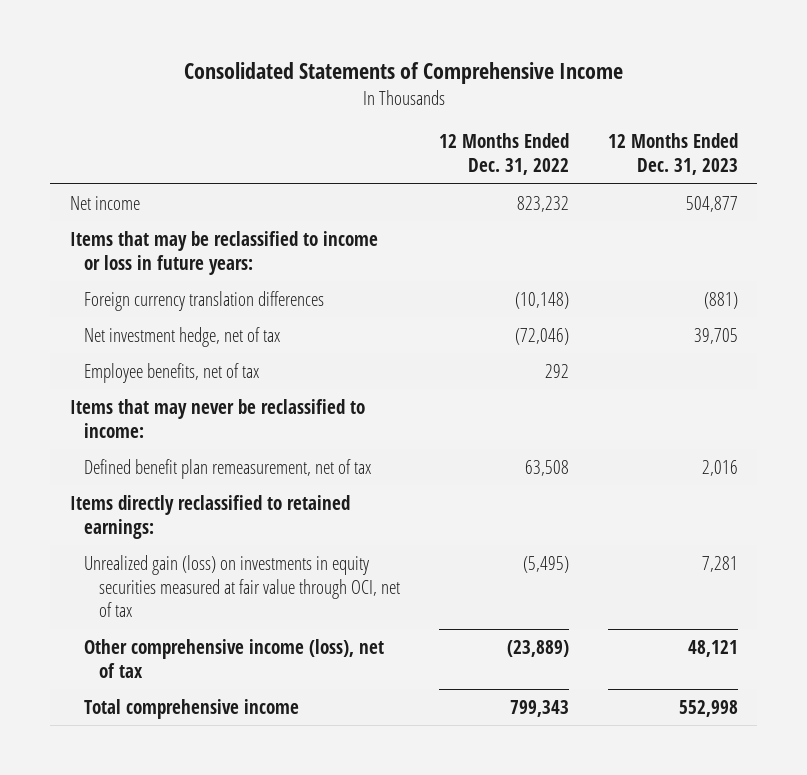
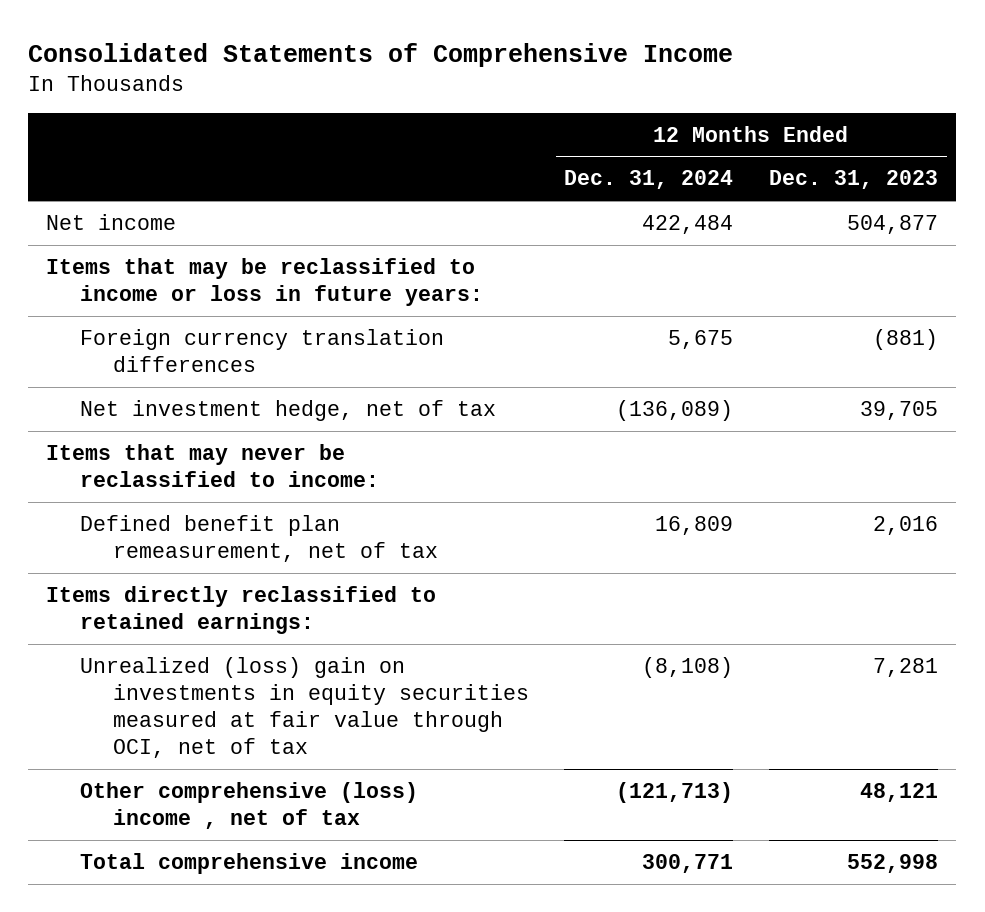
[439,133,570,176] 12 Months Ended Dec. 31, 2022 -> none
none -> [564,170,734,190] Dec. 31, 2024
[84,362,260,383] Employee benefits, net of tax -> none
[84,554,401,618] Unrealized gain (loss) on investments in equity securities measured at fair value through OCI, net of tax -> [79,656,529,759] Unrealized (loss) gain on investments in equity securities measured at fair value through OCI, net of tax
[84,638,385,678] Other comprehensive income (loss), net of tax -> [79,781,418,830] Other comprehensive (loss) income , net of tax

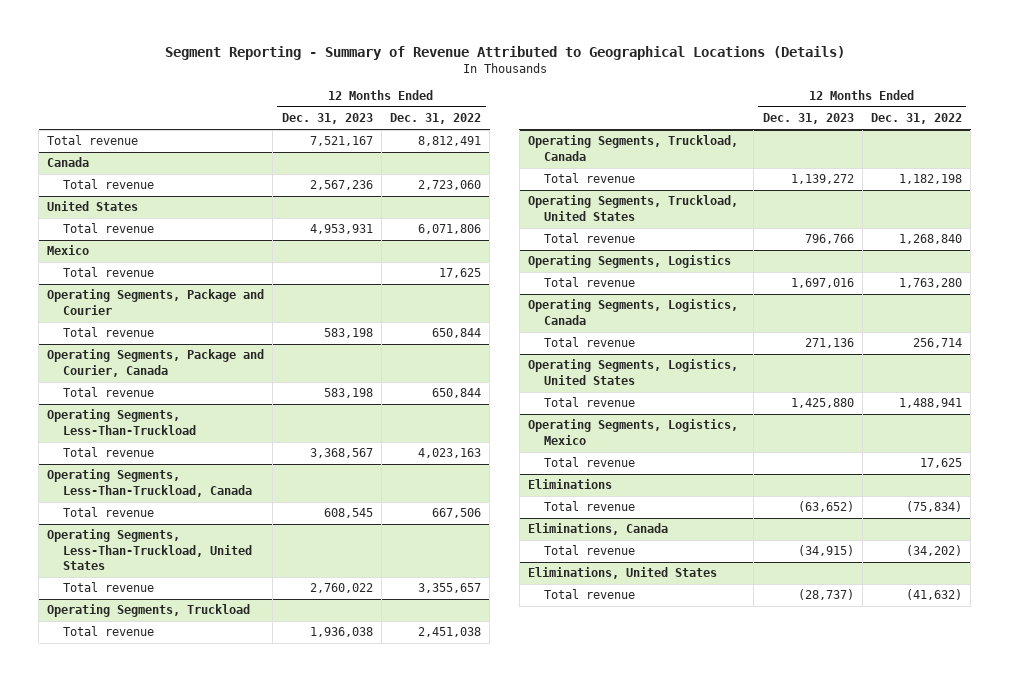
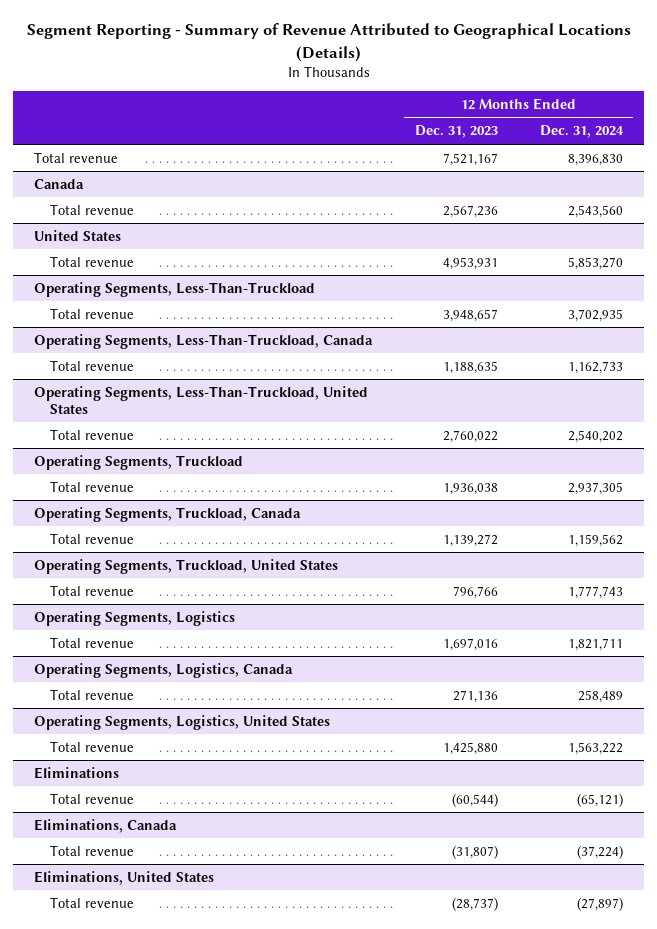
[390,113,482,125] Dec. 31, 2022 -> none
none -> [539,125,624,139] Dec. 31, 2024
[47,245,90,256] Mexico -> none
[62,267,154,278] Total revenue -> none
[47,289,265,315] Operating Segments, Package and Courier -> none
[62,327,154,338] Total revenue -> none
[47,349,265,377] Operating Segments, Package and Courier, Canada -> none
[62,387,154,398] Total revenue -> none
[309,448,373,459] 3,368,567 -> [442,308,498,322] 3,948,657
[323,508,373,519] 608,545 -> [442,360,498,374] 1,188,635
[528,419,739,445] Operating Segments, Logistics, Mexico -> none
[543,457,635,468] Total revenue -> none
[797,501,854,513] (63,652) -> [451,792,498,807] (60,544)
[797,545,854,557] (34,915) -> [451,844,498,859] (31,807)

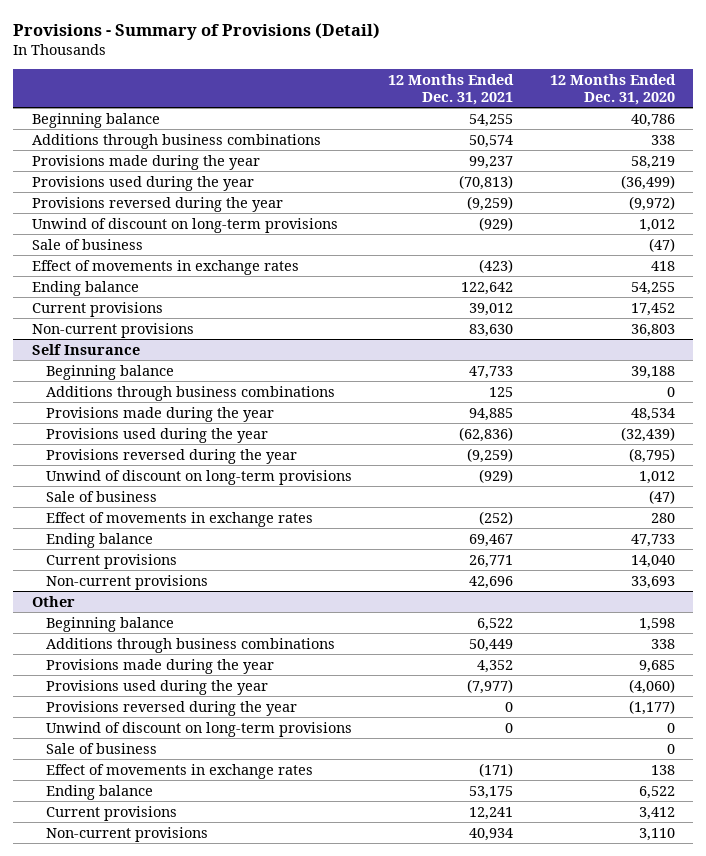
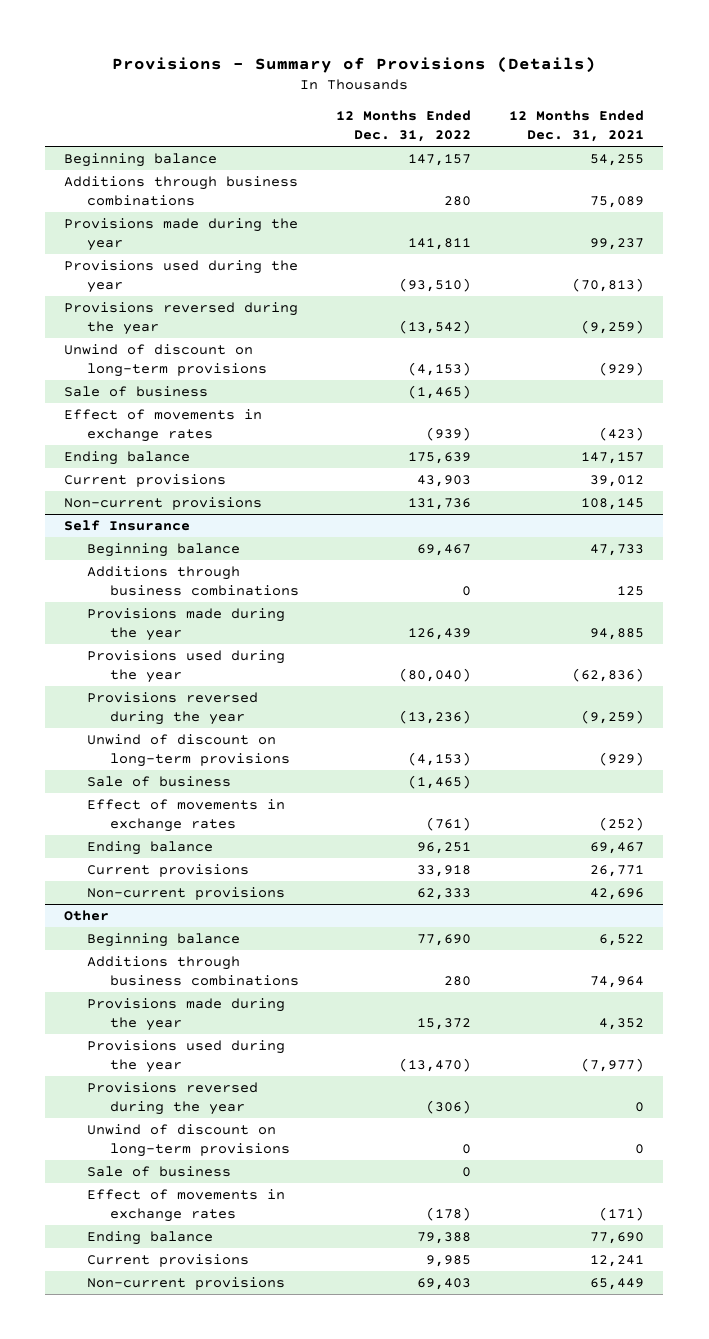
[13,22,381,40] Provisions - Summary of Provisions (Detail) -> [112,56,597,73] Provisions - Summary of Provisions (Details)
[549,74,676,106] 12 Months Ended Dec. 31, 2020 -> none
none -> [336,110,472,143] 12 Months Ended Dec. 31, 2022
[469,134,514,148] 50,574 -> [590,195,645,208] 75,089
[461,281,514,295] 122,642 -> [581,451,645,464] 147,157
[469,323,514,337] 83,630 -> [581,497,645,510] 108,145
[469,638,514,652] 50,449 -> [590,975,645,988] 74,964
[469,785,514,799] 53,175 -> [590,1231,645,1244] 77,690
[469,827,514,841] 40,934 -> [590,1277,645,1290] 65,449

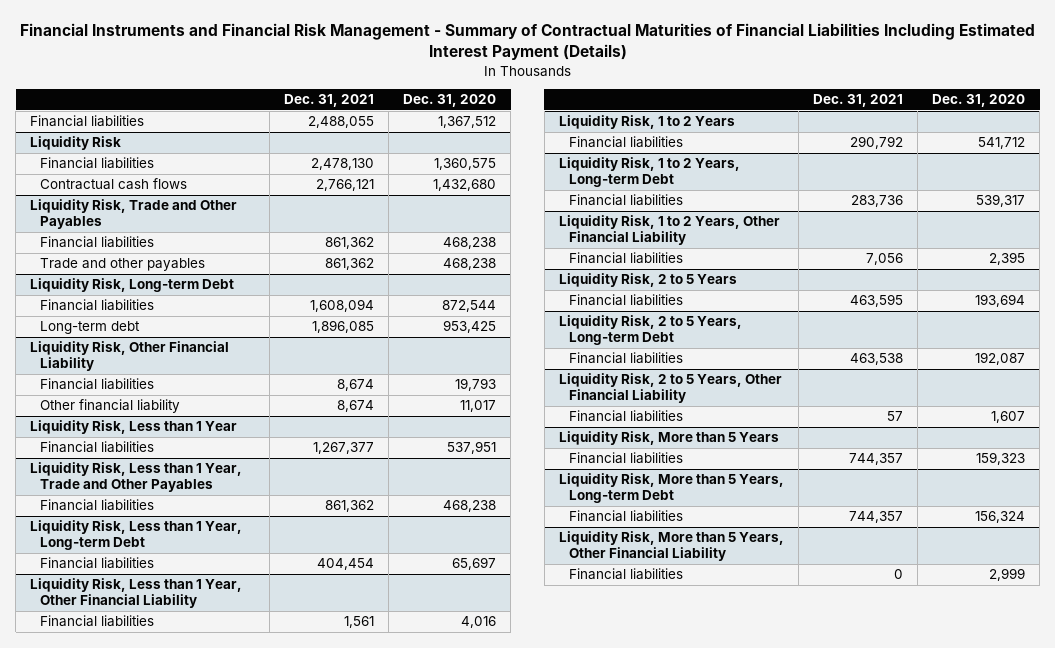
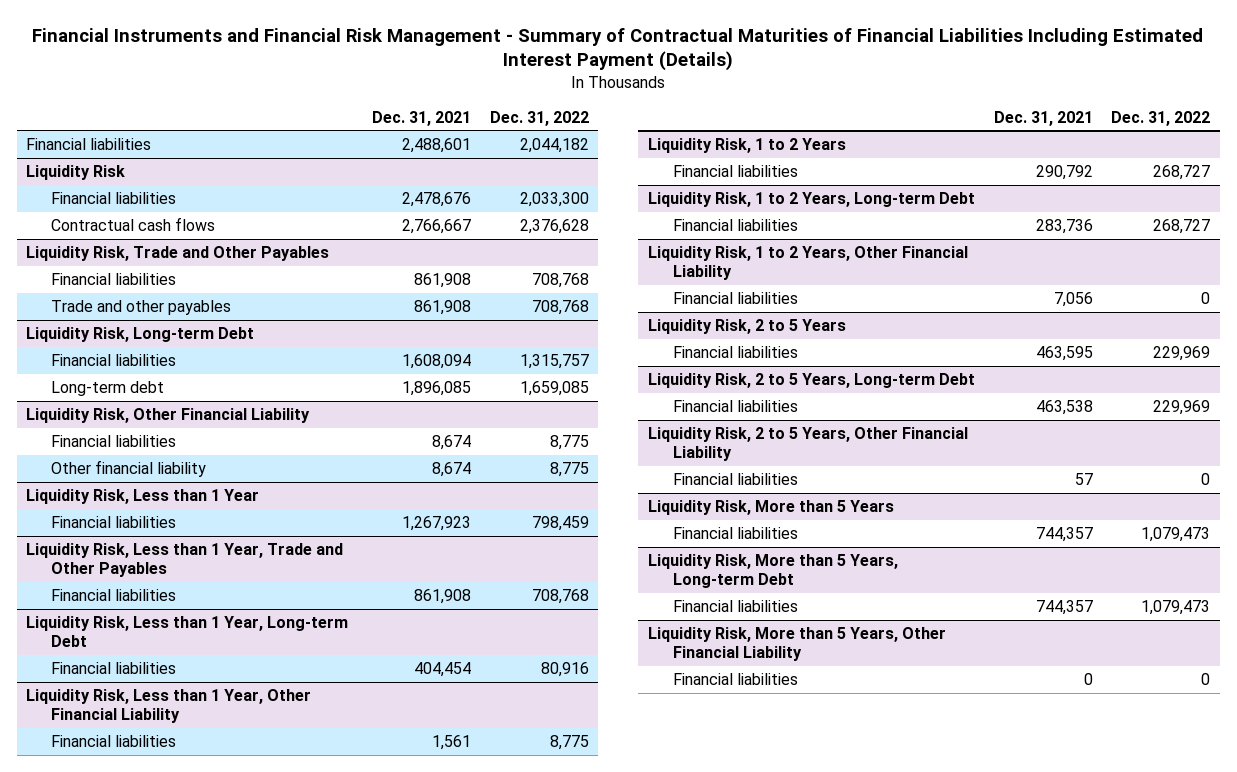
[403,94,497,108] Dec. 31, 2020 -> none
none -> [489,110,589,126] Dec. 31, 2022
[308,116,375,129] 2,488,055 -> [402,137,472,153] 2,488,601
[311,158,375,171] 2,478,130 -> [402,191,472,207] 2,478,676
[316,179,375,192] 2,766,121 -> [402,218,472,234] 2,766,667
[325,237,375,250] 861,362 -> [414,272,472,288] 861,908
[325,258,375,271] 861,362 -> [414,299,472,315] 861,908
[313,442,375,455] 1,267,377 -> [402,515,472,531] 1,267,923
[325,500,375,513] 861,362 -> [414,588,472,604] 861,908

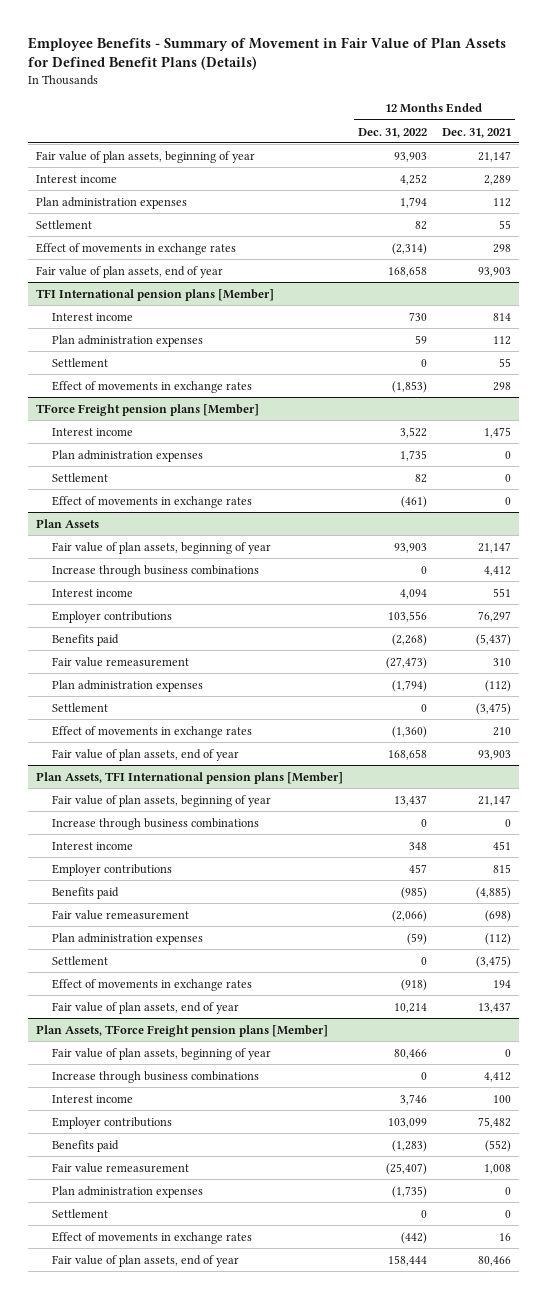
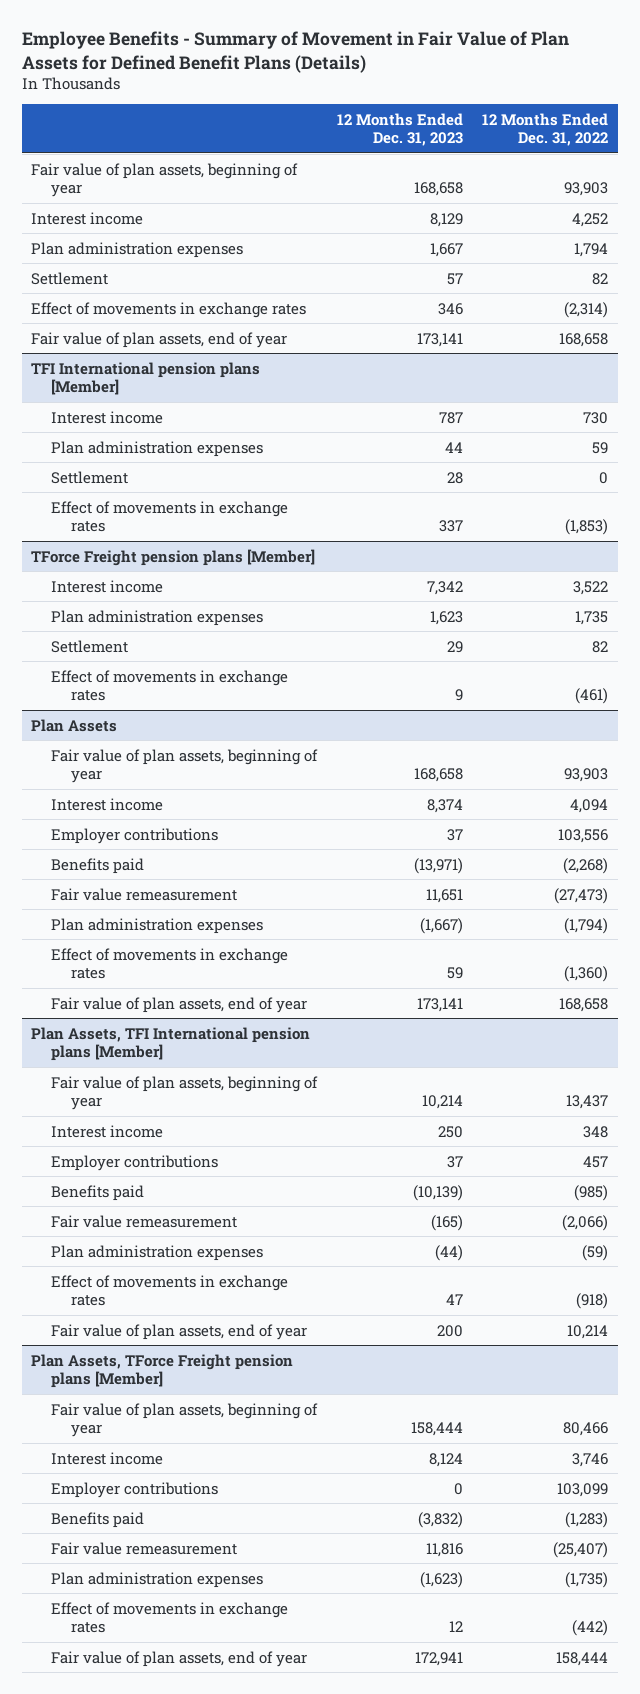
[442,127,512,138] Dec. 31, 2021 -> none
none -> [336,112,463,147] 12 Months Ended Dec. 31, 2023
[52,564,260,577] Increase through business combinations -> none
[52,702,109,712] Settlement -> none
[52,817,260,830] Increase through business combinations -> none
[52,955,109,965] Settlement -> none
[52,1070,260,1083] Increase through business combinations -> none
[52,1208,109,1218] Settlement -> none

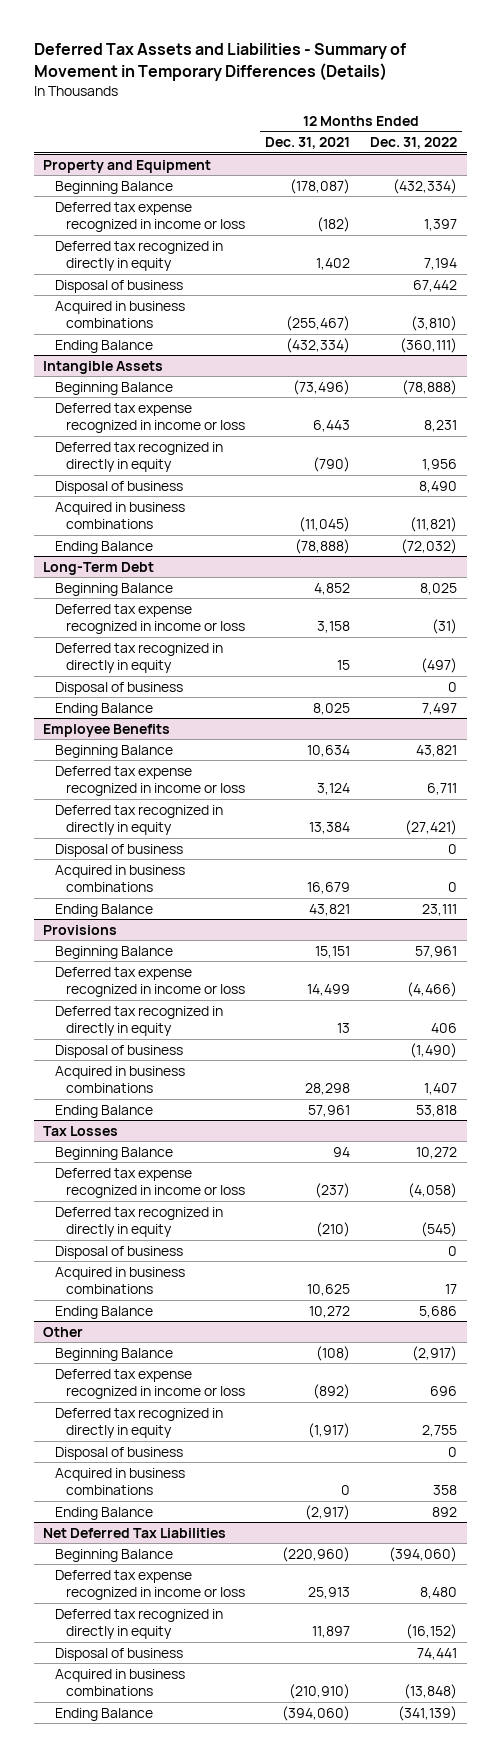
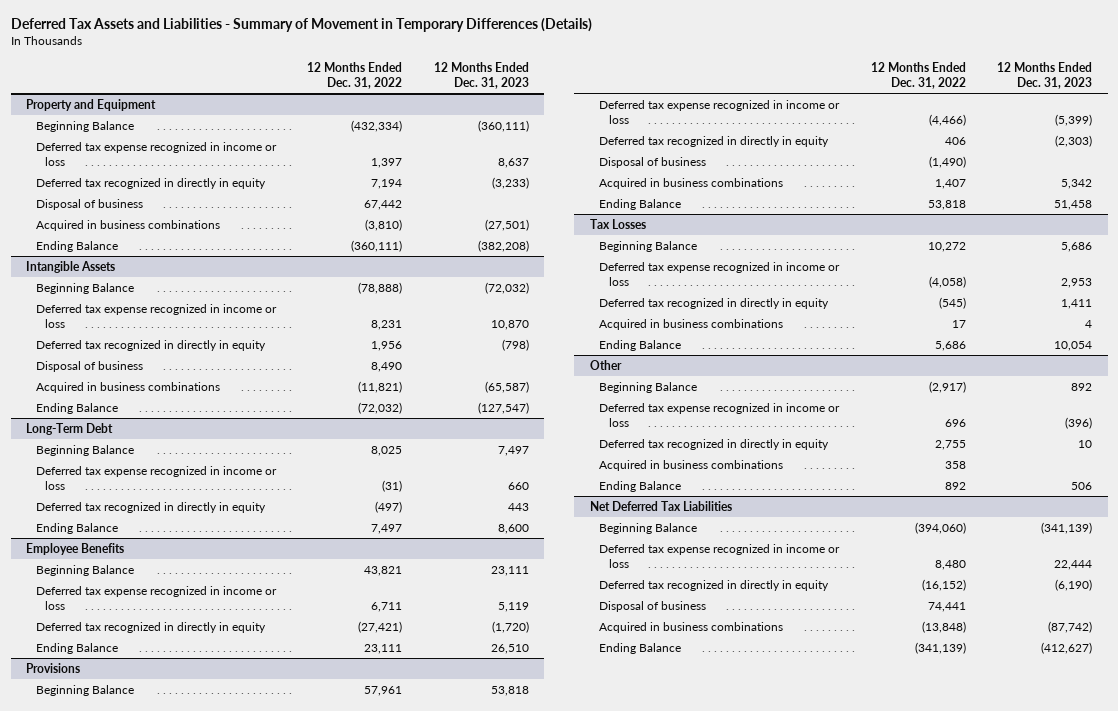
[265,136,351,149] Dec. 31, 2021 -> none
none -> [433,61,529,89] 12 Months Ended Dec. 31, 2023
[54,681,183,695] Disposal of business -> none
[54,843,183,857] Disposal of business -> none
[54,864,185,893] Acquired in business combinations -> none
[54,1245,183,1259] Disposal of business -> none
[54,1446,183,1460] Disposal of business -> none

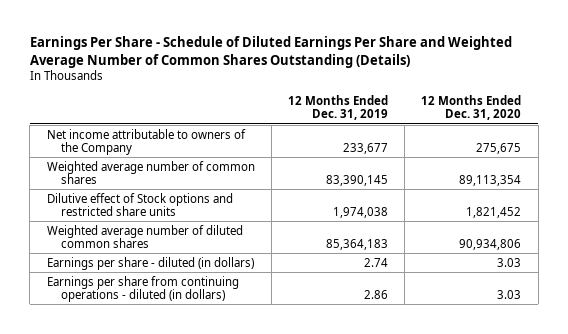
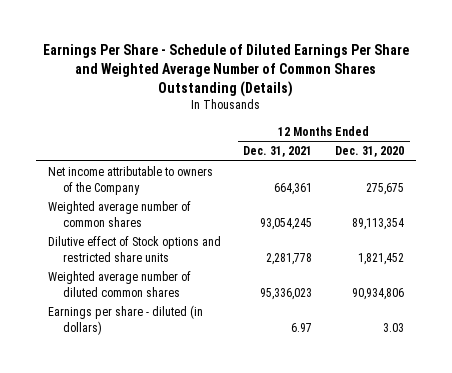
[288,95,389,121] 12 Months Ended Dec. 31, 2019 -> none
none -> [243,146,313,158] Dec. 31, 2021
[46,275,239,302] Earnings per share from continuing operations - diluted (in dollars) -> none

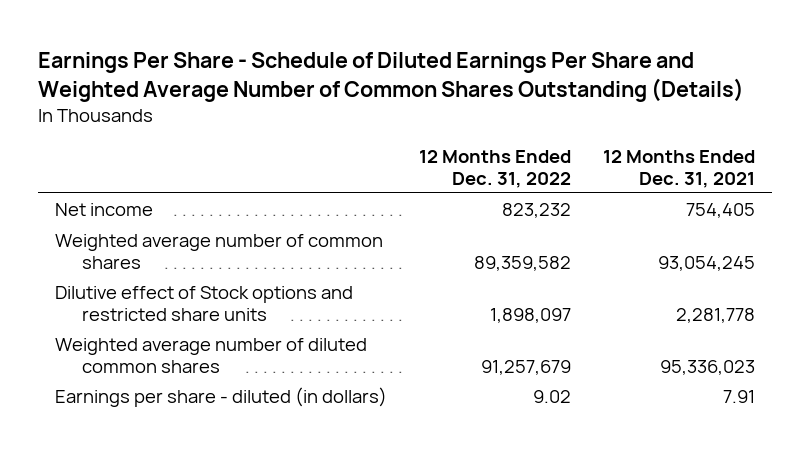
[335,146,405,158] Dec. 31, 2020 -> none
none -> [418,149,571,188] 12 Months Ended Dec. 31, 2022
[47,166,213,195] Net income attributable to owners of the Company -> none
none -> [54,203,153,217] Net income
[291,322,313,332] 6.97 -> [723,390,756,404] 7.91

